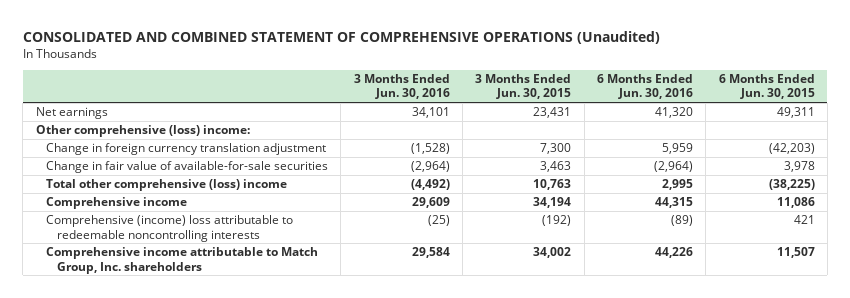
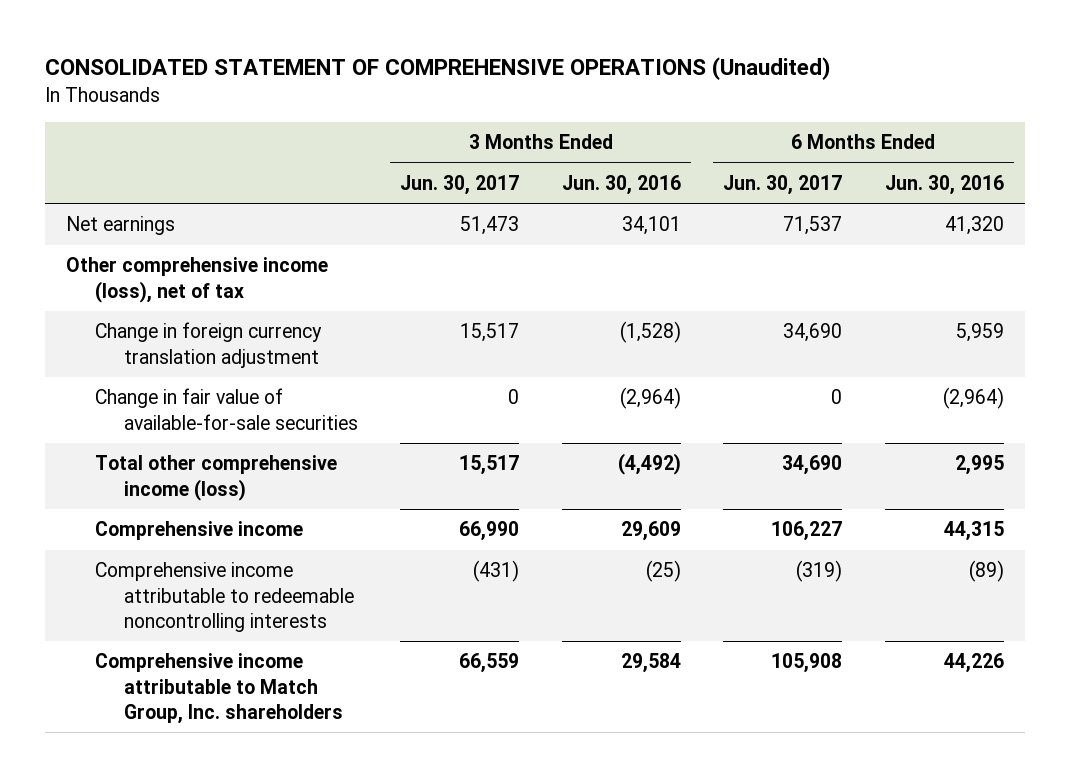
[22,30,660,44] CONSOLIDATED AND COMBINED STATEMENT OF COMPREHENSIVE OPERATIONS (Unaudited) -> [44,57,830,81] CONSOLIDATED STATEMENT OF COMPREHENSIVE OPERATIONS (Unaudited)
[475,74,572,100] 3 Months Ended Jun. 30, 2015 -> none
[718,74,815,100] 6 Months Ended Jun. 30, 2015 -> none
none -> [400,174,520,195] Jun. 30, 2017
none -> [723,174,843,195] Jun. 30, 2017
[35,125,250,138] Other comprehensive (loss) income: -> [66,257,329,303] Other comprehensive income (loss), net of tax
[46,179,288,192] Total other comprehensive (loss) income -> [94,455,337,501] Total other comprehensive income (loss)
[46,215,294,242] Comprehensive (income) loss attributable to redeemable noncontrolling interests -> [94,562,354,632] Comprehensive income attributable to redeemable noncontrolling interests

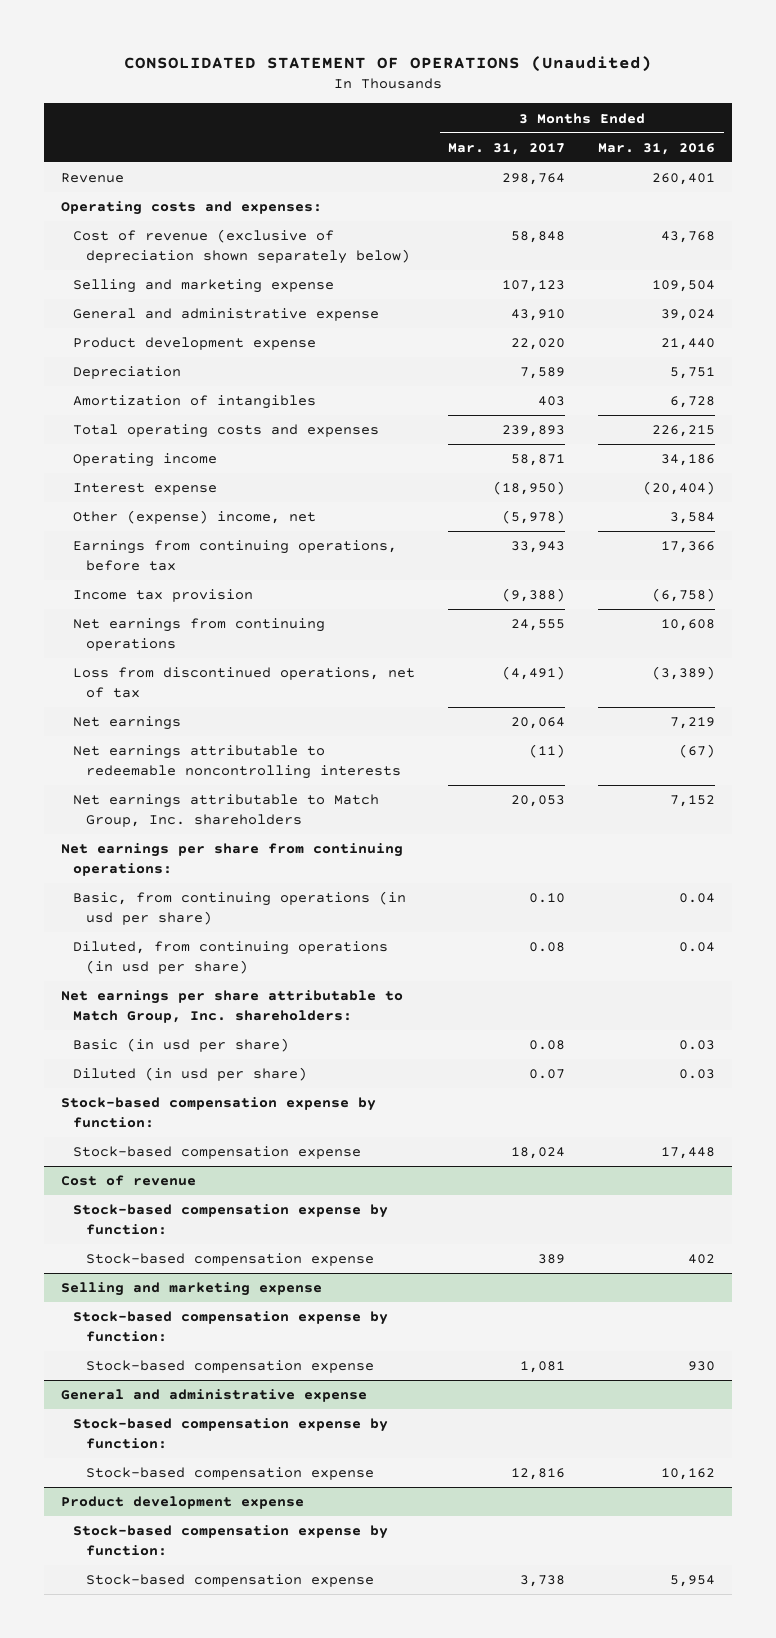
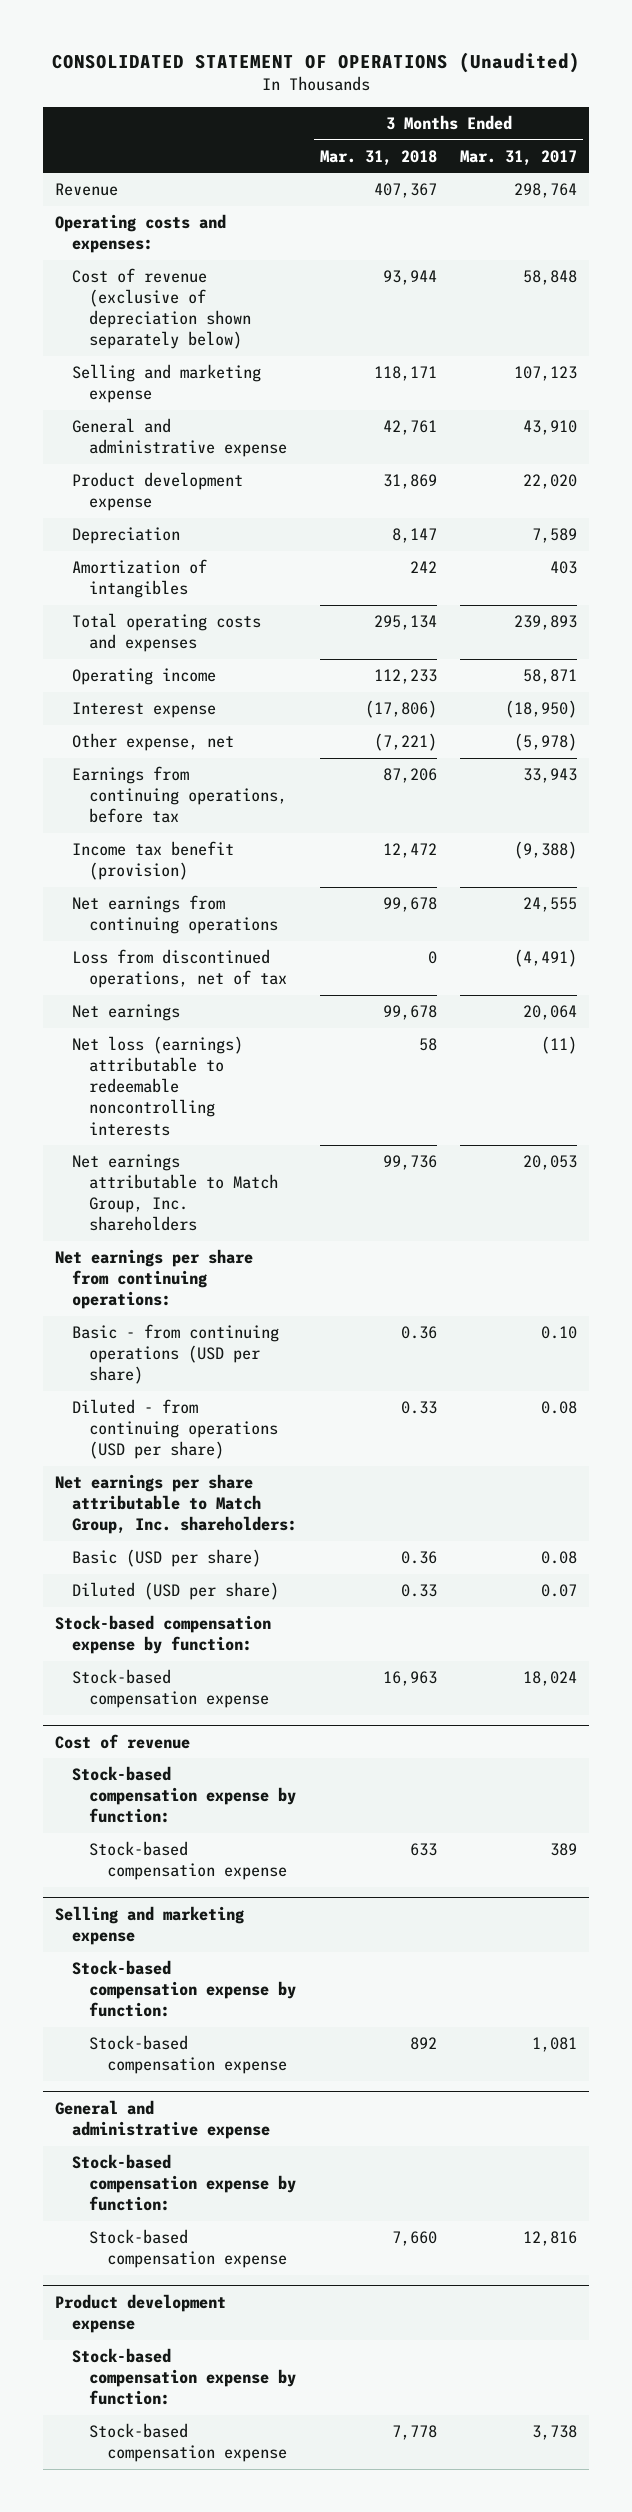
[598,142,716,155] Mar. 31, 2016 -> none
none -> [320,149,438,166] Mar. 31, 2018
[73,510,317,525] Other (expense) income, net -> [71,733,234,752] Other expense, net
[73,589,254,603] Income tax provision -> [71,841,234,881] Income tax benefit (provision)
[73,745,401,779] Net earnings attributable to redeemable noncontrolling interests -> [71,1036,243,1136] Net loss (earnings) attributable to redeemable noncontrolling interests
[73,891,407,925] Basic, from continuing operations (in usd per share) -> [71,1324,279,1385] Basic - from continuing operations (USD per share)
[73,941,389,974] Diluted, from continuing operations (in usd per share) -> [71,1399,279,1460] Diluted - from continuing operations (USD per share)
[73,1038,290,1053] Basic (in usd per share) -> [71,1549,261,1568] Basic (USD per share)
[73,1067,308,1082] Diluted (in usd per share) -> [71,1582,279,1601] Diluted (USD per share)

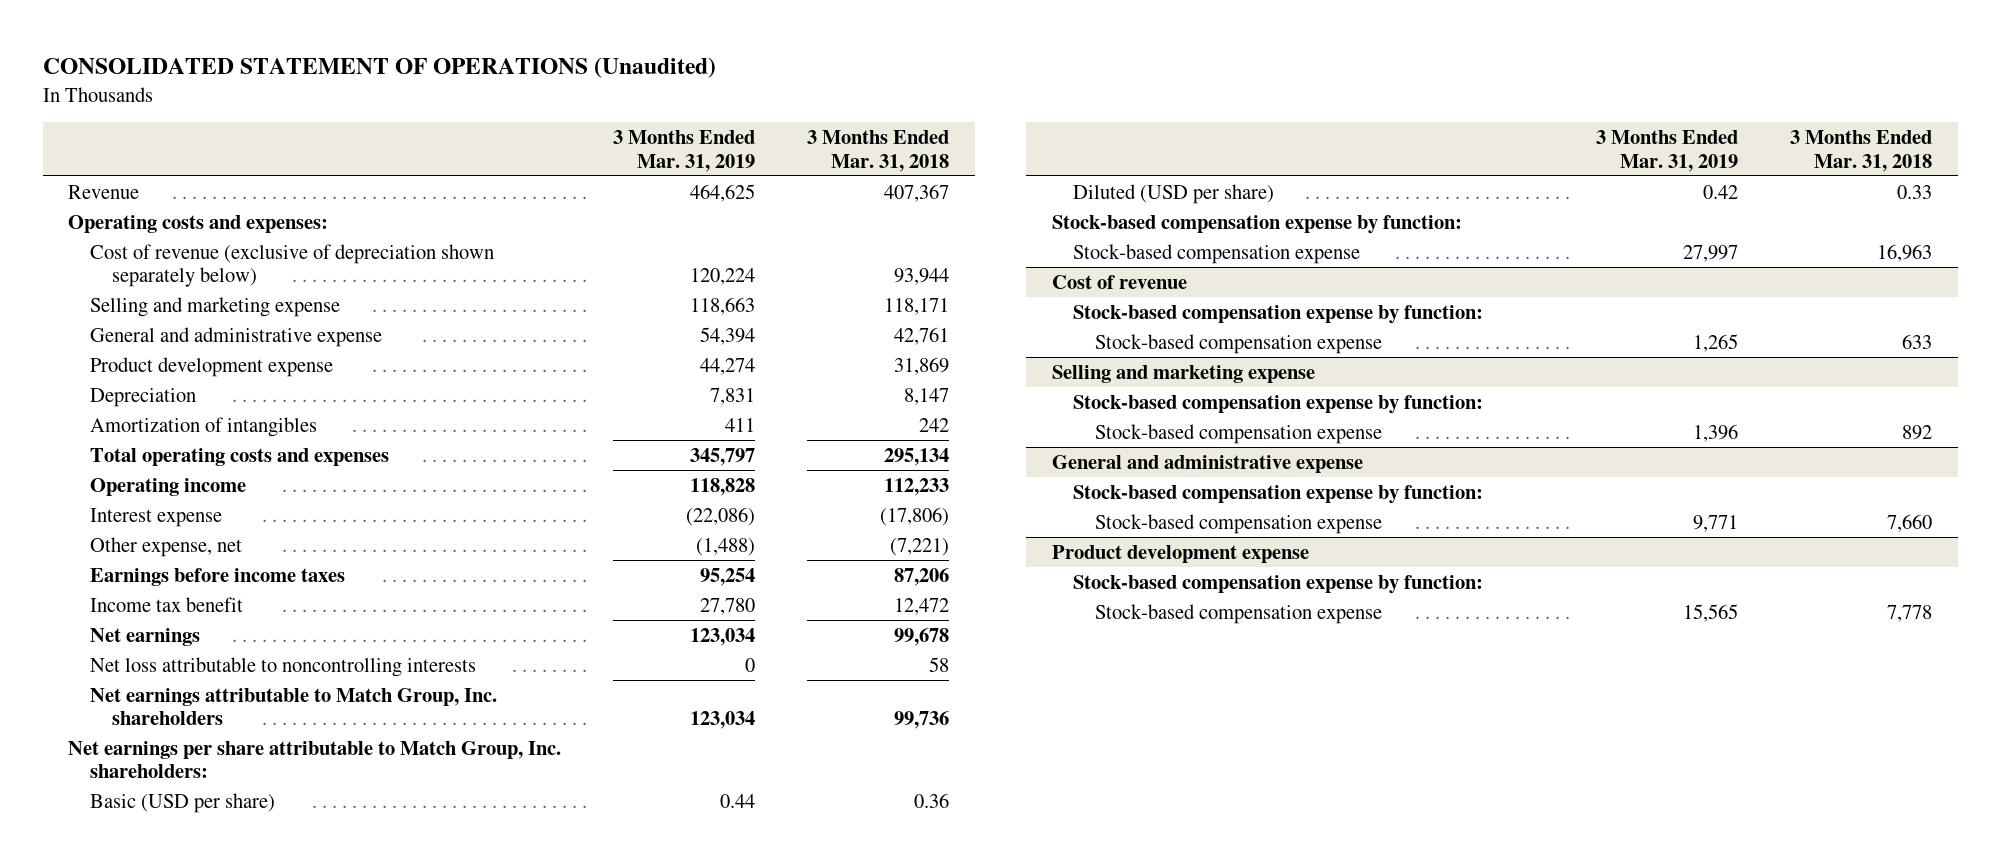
[460,149,578,166] Mar. 31, 2017 -> none
none -> [613,129,756,172] 3 Months Ended Mar. 31, 2019
[71,895,279,935] Net earnings from continuing operations -> none
[71,949,288,989] Loss from discontinued operations, net of tax -> none
[71,766,288,824] Earnings from continuing operations, before tax -> [90,567,346,586] Earnings before income taxes
[71,841,234,881] Income tax benefit (provision) -> [90,596,244,612] Income tax benefit
[71,1036,243,1136] Net loss (earnings) attributable to redeemable noncontrolling interests -> [90,656,477,677] Net loss attributable to noncontrolling interests
[54,1249,253,1310] Net earnings per share from continuing operations: -> none
[71,1324,279,1385] Basic - from continuing operations (USD per share) -> none
[71,1399,279,1460] Diluted - from continuing operations (USD per share) -> none

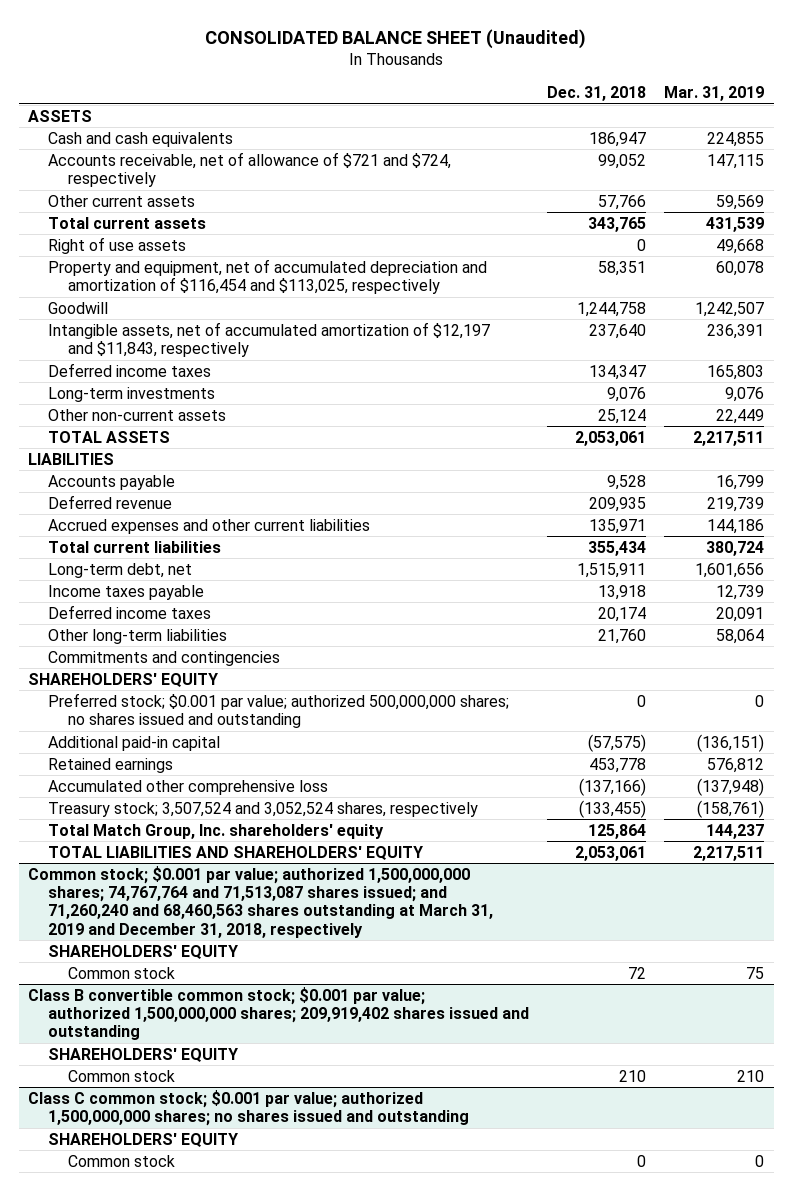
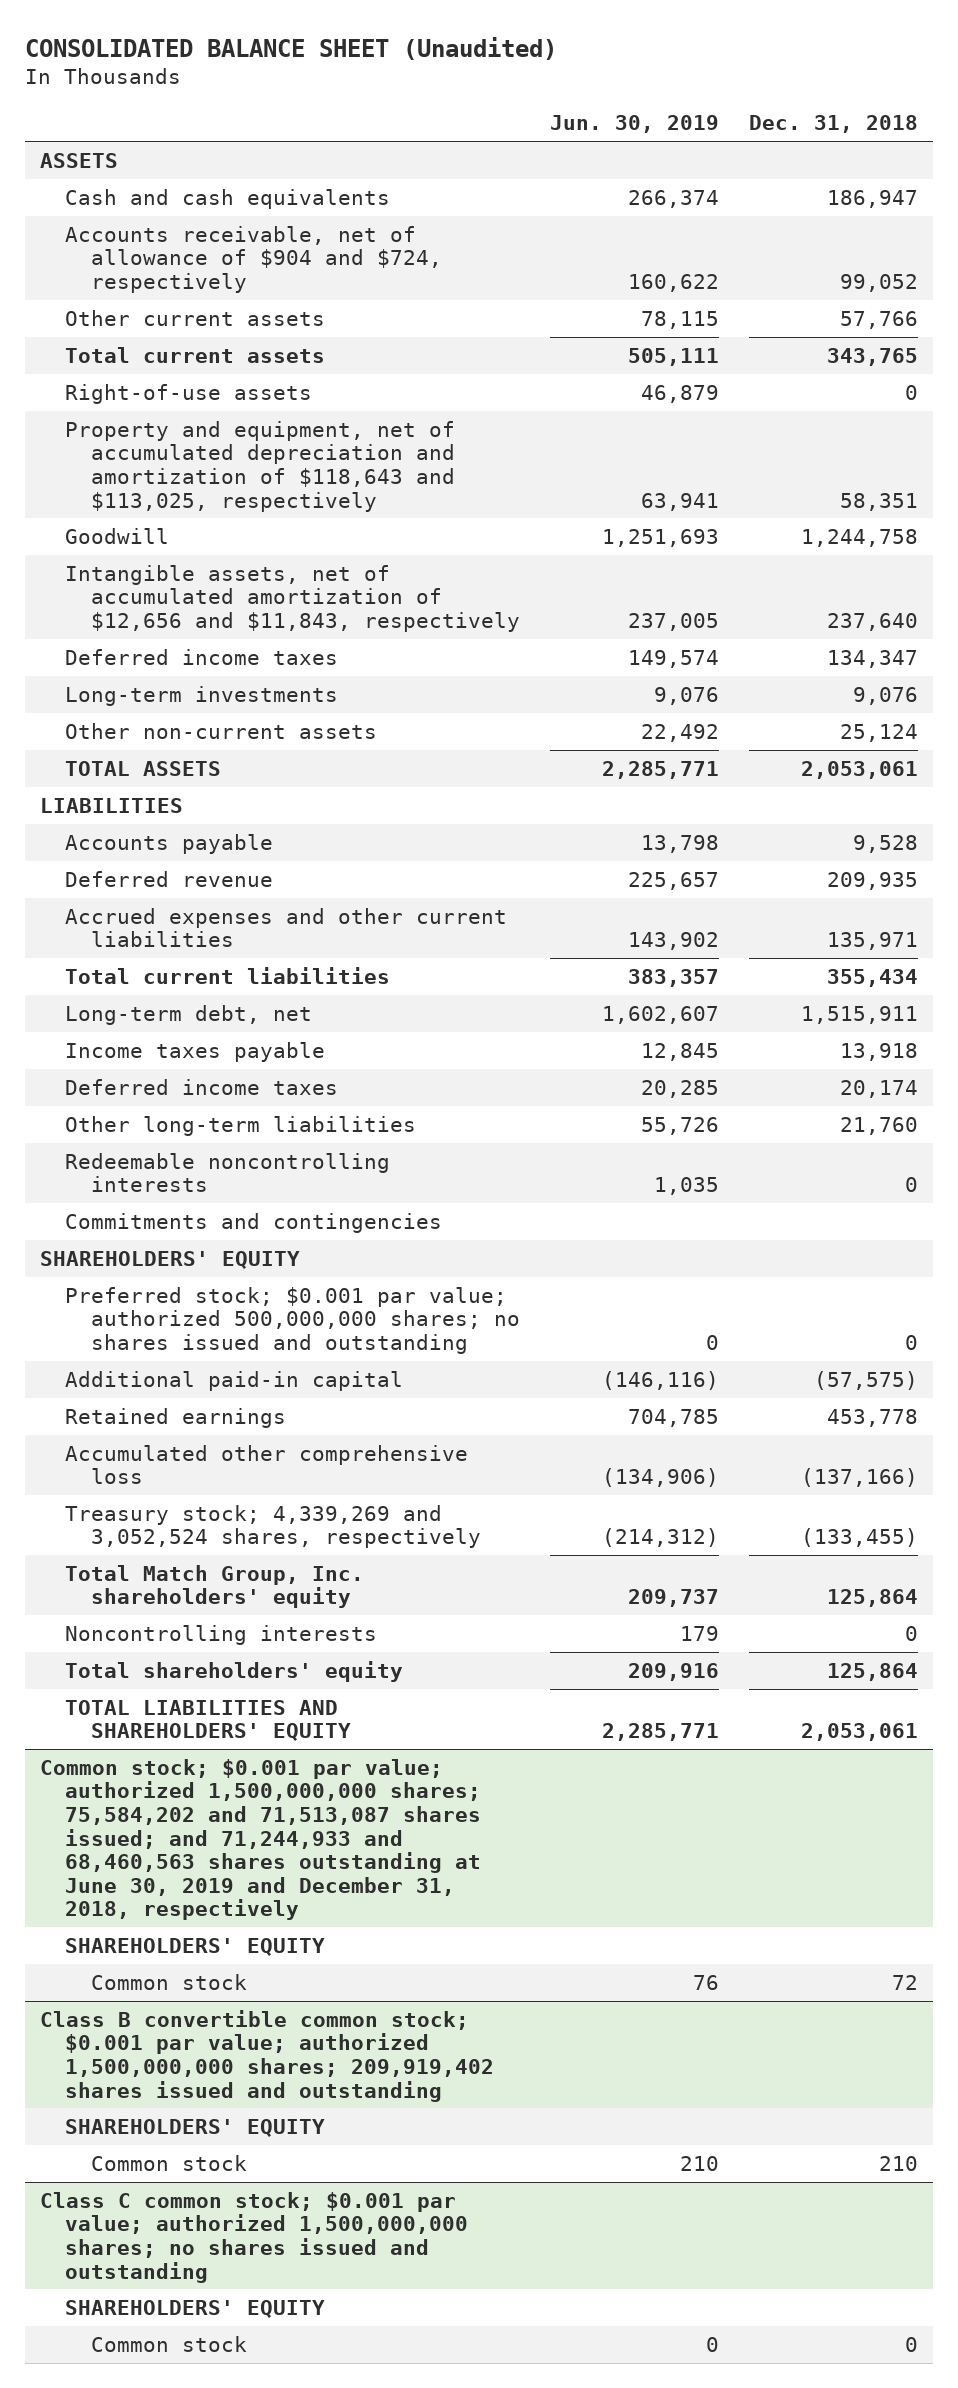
[664,86,765,102] Mar. 31, 2019 -> none
none -> [549,115,719,134] Jun. 30, 2019
[48,151,452,188] Accounts receivable, net of allowance of $721 and $724, respectively -> [65,225,442,293] Accounts receivable, net of allowance of $904 and $724, respectively
[48,236,187,254] Right of use assets -> [65,383,313,404] Right-of-use assets
[48,258,488,295] Property and equipment, net of accumulated depreciation and amortization of $116,454 and $113,025, respectively -> [65,420,456,512] Property and equipment, net of accumulated depreciation and amortization of $118,643 and $113,025, respectively
[48,321,491,358] Intangible assets, net of accumulated amortization of $12,197 and $11,843, respectively -> [65,564,520,632] Intangible assets, net of accumulated amortization of $12,656 and $11,843, respectively
none -> [65,1152,391,1193] Redeemable noncontrolling interests
[48,801,479,817] Treasury stock; 3,507,524 and 3,052,524 shares, respectively -> [65,1504,481,1549] Treasury stock; 4,339,269 and 3,052,524 shares, respectively
none -> [65,1624,378,1645] Noncontrolling interests
none -> [65,1660,404,1682] Total shareholders' equity
[28,865,494,938] Common stock; $0.001 par value; authorized 1,500,000,000 shares; 74,767,764 and 71,513,087 shares issued; and 71,260,240 and 68,460,563 shares outstanding at March 31, 2019 and December 31, 2018, respectively -> [40,1758,482,1921] Common stock; $0.001 par value; authorized 1,500,000,000 shares; 75,584,202 and 71,513,087 shares issued; and 71,244,933 and 68,460,563 shares outstanding at June 30, 2019 and December 31, 2018, respectively

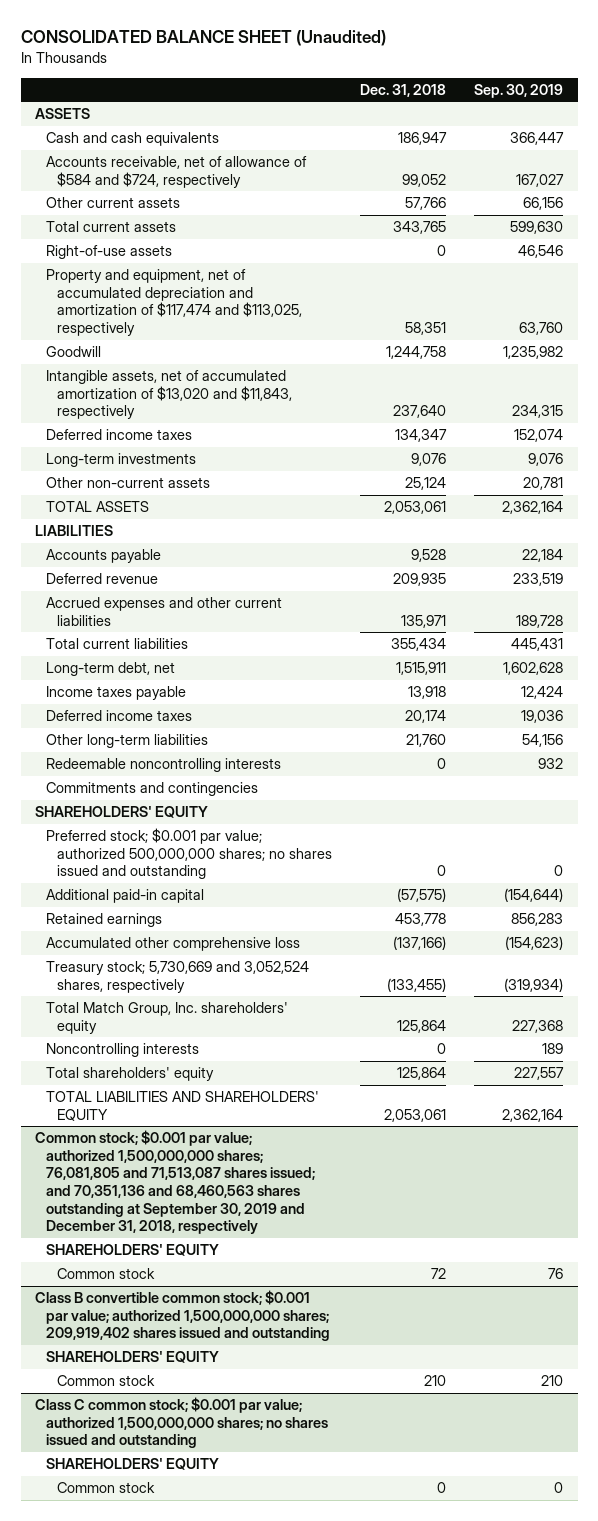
[549,115,719,134] Jun. 30, 2019 -> none
none -> [474,83,564,98] Sep. 30, 2019
[65,225,442,293] Accounts receivable, net of allowance of $904 and $724, respectively -> [45,156,307,188] Accounts receivable, net of allowance of $584 and $724, respectively
[65,420,456,512] Property and equipment, net of accumulated depreciation and amortization of $118,643 and $113,025, respectively -> [45,269,302,337] Property and equipment, net of accumulated depreciation and amortization of $117,474 and $113,025, respectively
[65,564,520,632] Intangible assets, net of accumulated amortization of $12,656 and $11,843, respectively -> [45,370,292,420] Intangible assets, net of accumulated amortization of $13,020 and $11,843, respectively
[65,1504,481,1549] Treasury stock; 4,339,269 and 3,052,524 shares, respectively -> [45,961,309,993] Treasury stock; 5,730,669 and 3,052,524 shares, respectively
[40,1758,482,1921] Common stock; $0.001 par value; authorized 1,500,000,000 shares; 75,584,202 and 71,513,087 shares issued; and 71,244,933 and 68,460,563 shares outstanding at June 30, 2019 and December 31, 2018, respectively -> [34,1130,315,1235] Common stock; $0.001 par value; authorized 1,500,000,000 shares; 76,081,805 and 71,513,087 shares issued; and 70,351,136 and 68,460,563 shares outstanding at September 30, 2019 and December 31, 2018, respectively

